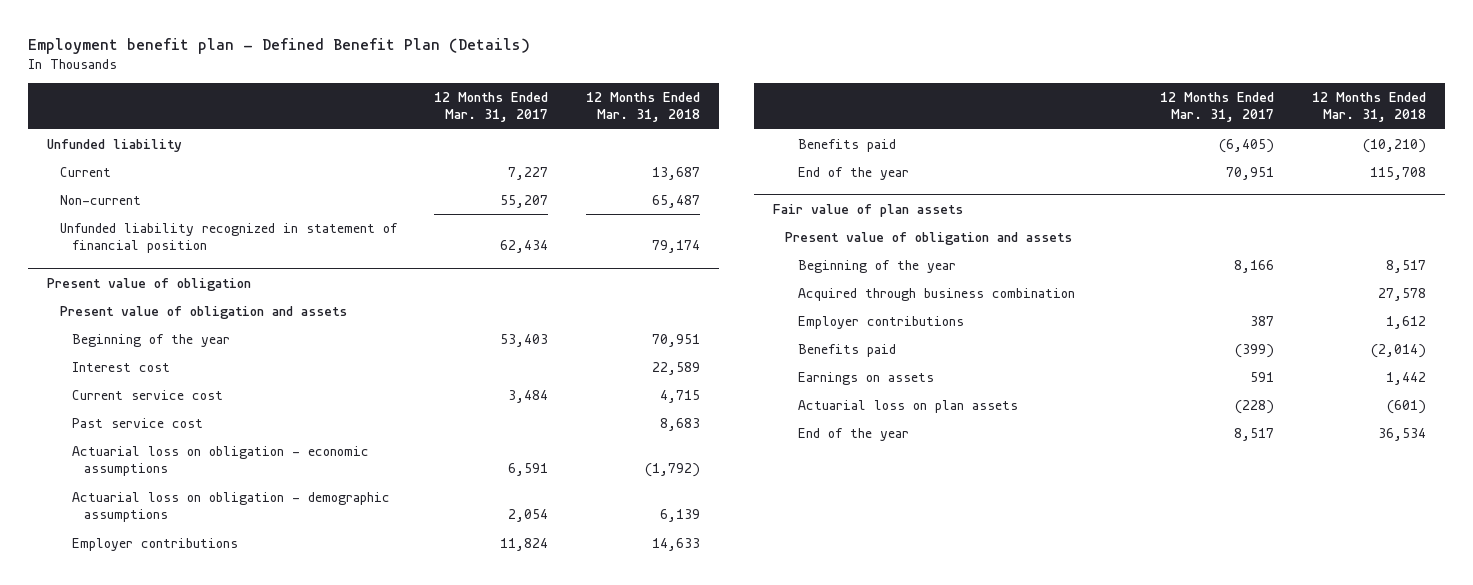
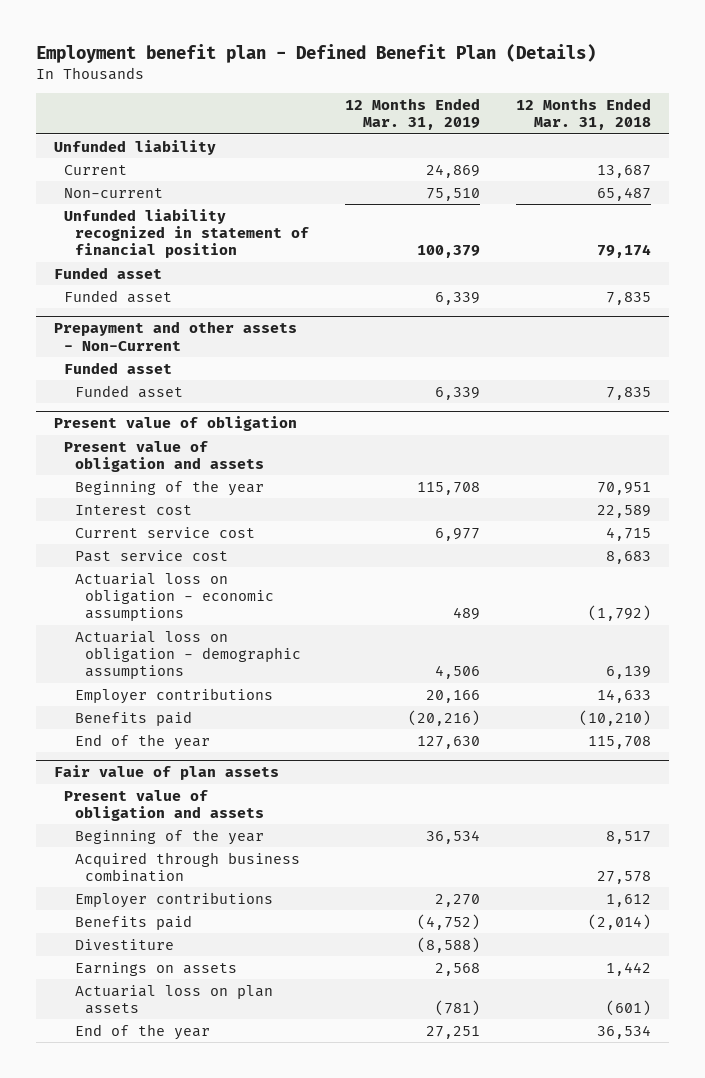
[434,91,549,123] 12 Months Ended Mar. 31, 2017 -> none
none -> [344,97,480,131] 12 Months Ended Mar. 31, 2019
none -> [53,266,162,279] Funded asset
none -> [64,289,173,303] Funded asset
none -> [53,321,297,351] Prepayment and other assets - Non-Current
none -> [64,361,173,374] Funded asset
none -> [74,384,183,398] Funded asset
none -> [74,938,174,950] Divestiture

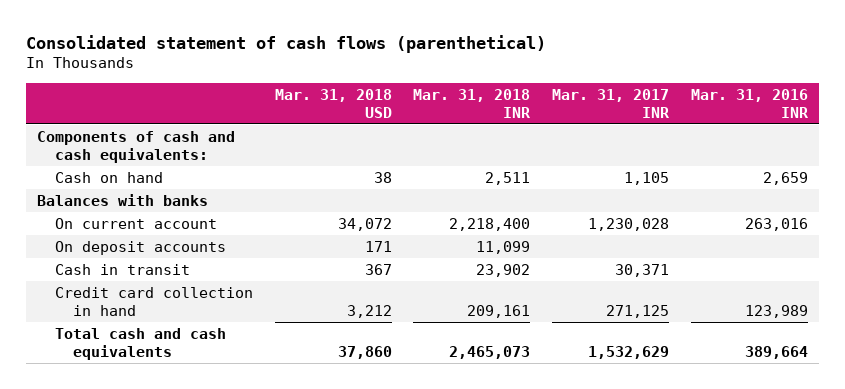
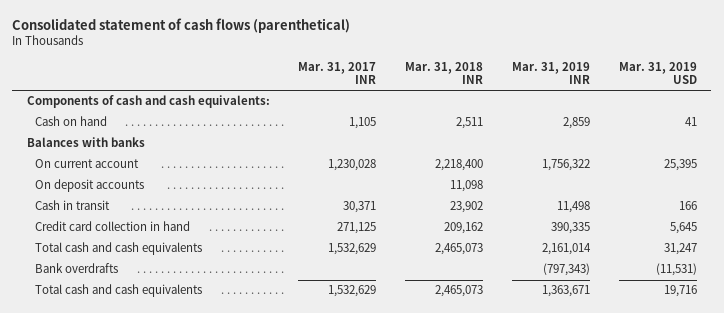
[274,88,392,118] Mar. 31, 2018 USD -> none
[691,88,810,118] Mar. 31, 2016 INR -> none
none -> [512,61,591,85] Mar. 31, 2019 INR
none -> [619,61,698,85] Mar. 31, 2019 USD
[476,240,531,254] 11,099 -> [450,180,484,193] 11,098
[467,304,531,318] 209,161 -> [444,222,484,235] 209,162
none -> [35,263,119,274] Bank overdrafts
none -> [35,284,203,298] Total cash and cash equivalents

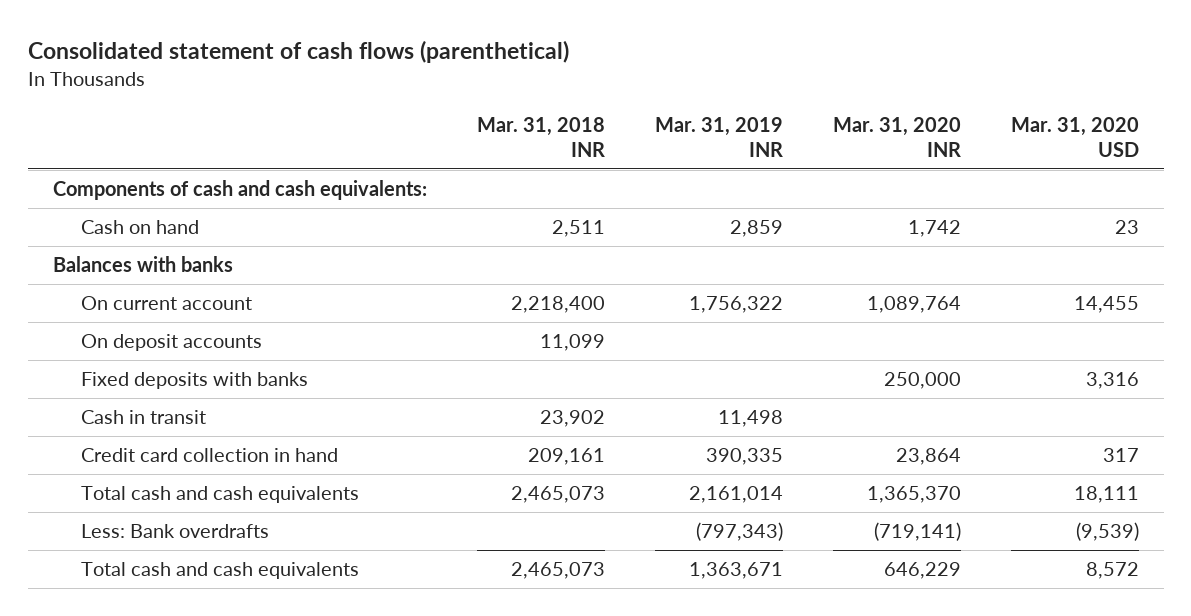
[298,61,377,85] Mar. 31, 2017 INR -> none
[619,61,698,85] Mar. 31, 2019 USD -> none
none -> [832,116,961,158] Mar. 31, 2020 INR
none -> [1010,116,1139,158] Mar. 31, 2020 USD
[450,180,484,193] 11,098 -> [539,333,605,351] 11,099
none -> [80,371,308,389] Fixed deposits with banks
[444,222,484,235] 209,162 -> [527,447,605,465] 209,161
[35,263,119,274] Bank overdrafts -> [80,523,269,538] Less: Bank overdrafts

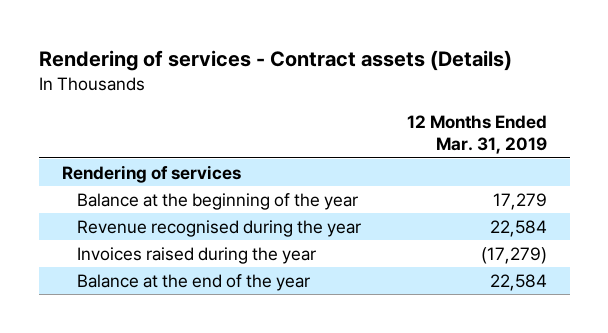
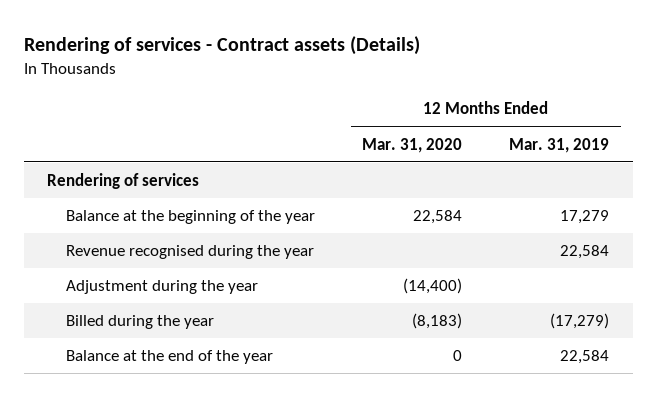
none -> [362,137,463,153] Mar. 31, 2020
none -> [66,280,259,295] Adjustment during the year
[76,246,316,264] Invoices raised during the year -> [66,315,215,330] Billed during the year

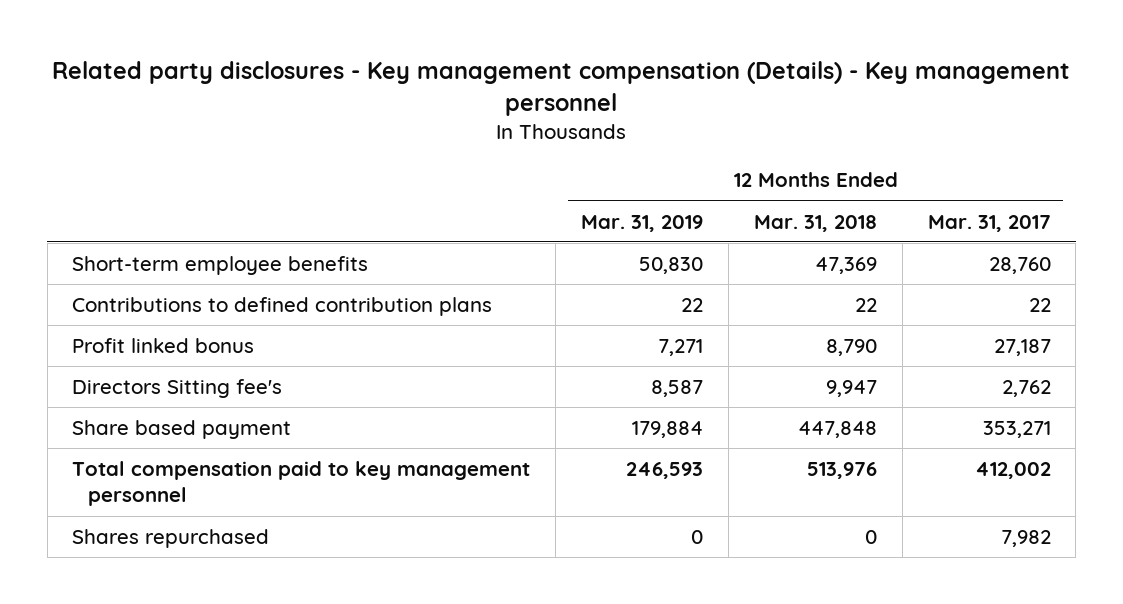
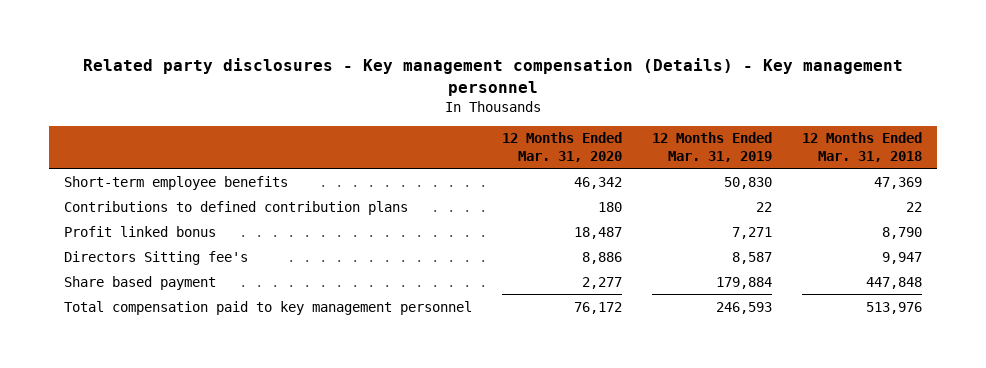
[927,214,1051,232] Mar. 31, 2017 -> none
none -> [501,132,622,163] 12 Months Ended Mar. 31, 2020
[72,528,270,548] Shares repurchased -> none

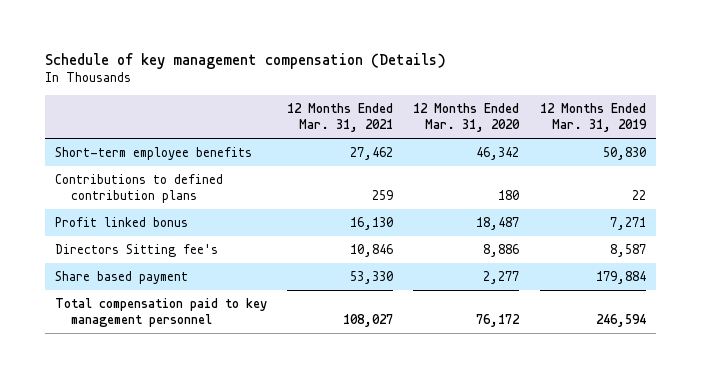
[82,57,903,96] Related party disclosures - Key management compensation (Details) - Key management personnel -> [44,52,446,69] Schedule of key management compensation (Details)
[801,132,922,163] 12 Months Ended Mar. 31, 2018 -> none
none -> [287,102,394,133] 12 Months Ended Mar. 31, 2021
[715,301,772,314] 246,593 -> [595,314,646,328] 246,594

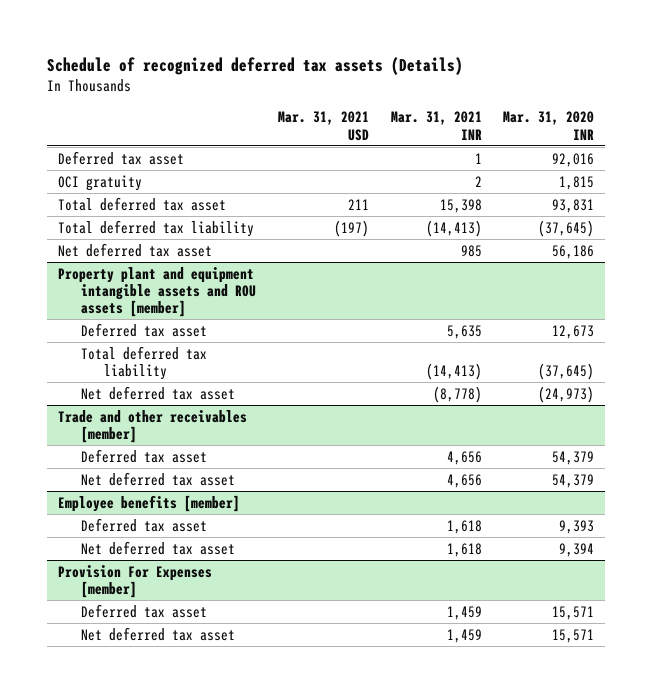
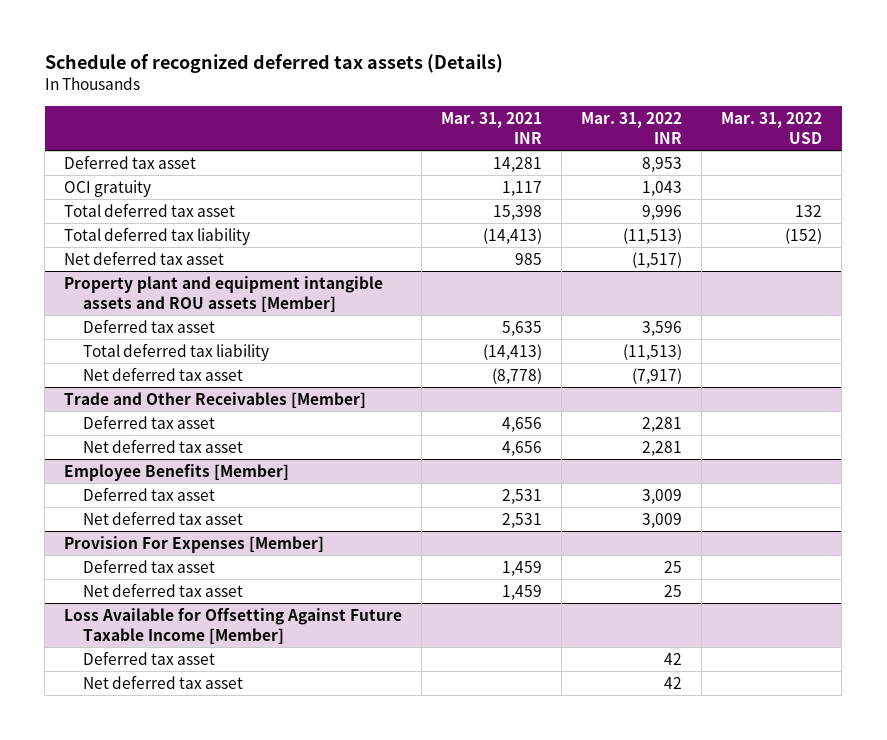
[277,111,369,141] Mar. 31, 2021 USD -> none
[503,111,595,140] Mar. 31, 2020 INR -> none
none -> [581,111,683,144] Mar. 31, 2022 INR
none -> [721,111,823,144] Mar. 31, 2022 USD
[474,152,482,164] 1 -> [493,156,543,172] 14,281
[474,175,482,187] 2 -> [502,180,543,196] 1,117
[58,266,257,318] Property plant and equipment intangible assets and ROU assets [member] -> [64,275,384,312] Property plant and equipment intangible assets and ROU assets [Member]
[58,409,248,443] Trade and other receivables [member] -> [64,391,367,408] Trade and Other Receivables [Member]
[58,494,241,512] Employee benefits [member] -> [64,463,290,481] Employee Benefits [Member]
[446,519,482,534] 1,618 -> [502,488,543,504] 2,531
[446,542,482,557] 1,618 -> [502,512,543,528] 2,531
[58,564,213,598] Provision For Expenses [member] -> [64,535,325,553] Provision For Expenses [Member]
none -> [64,607,403,644] Loss Available for Offsetting Against Future Taxable Income [Member]
none -> [83,650,216,665] Deferred tax asset
none -> [83,674,244,689] Net deferred tax asset

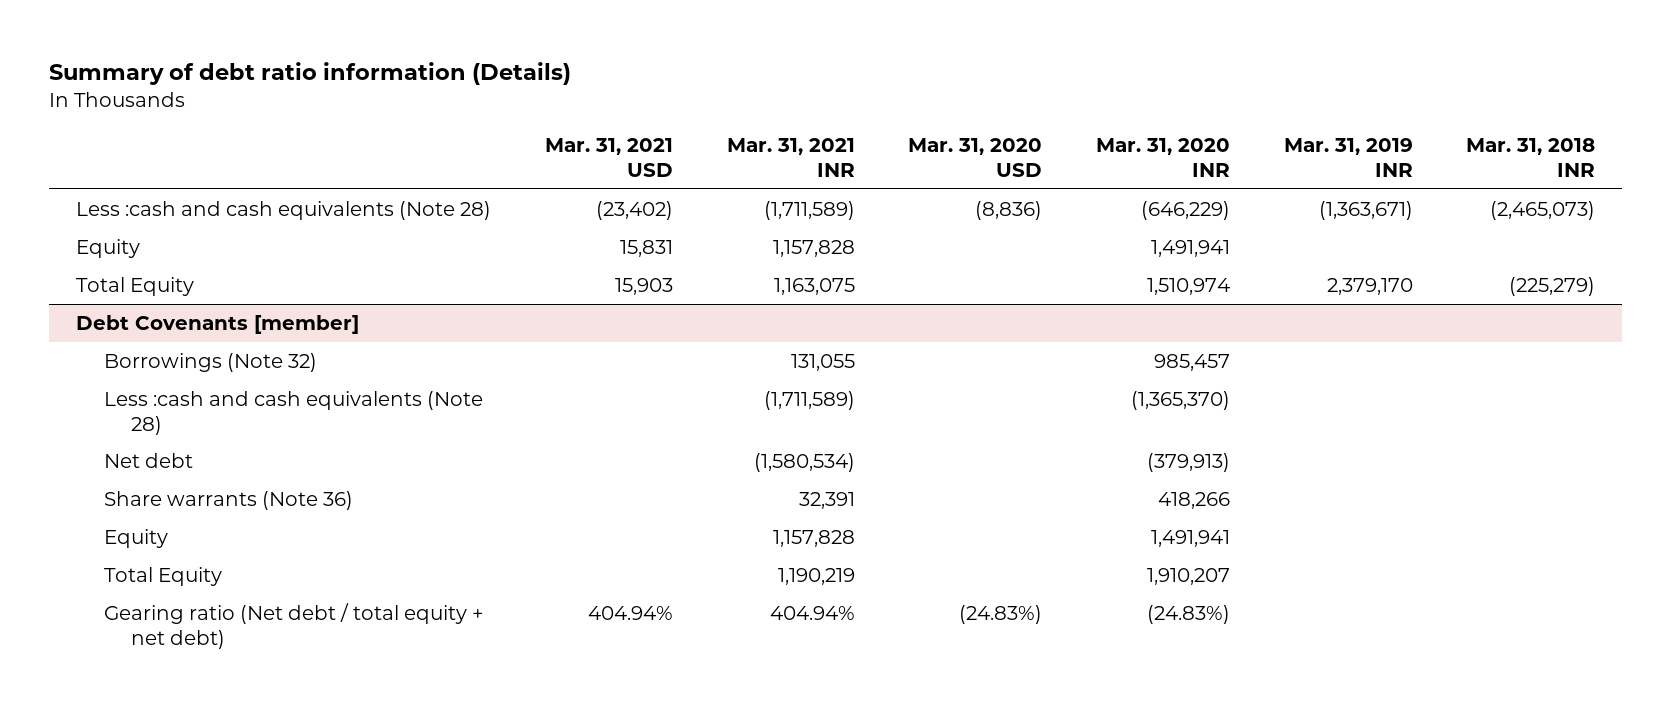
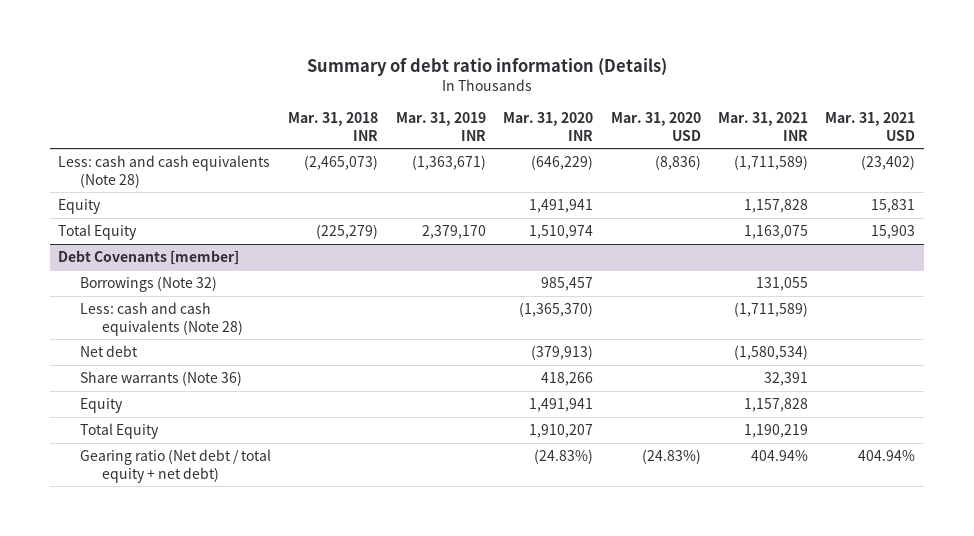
[76,200,492,220] Less :cash and cash equivalents (Note 28) -> [58,155,271,188] Less: cash and cash equivalents (Note 28)
[103,390,483,435] Less :cash and cash equivalents (Note 28) -> [80,302,243,336] Less: cash and cash equivalents (Note 28)

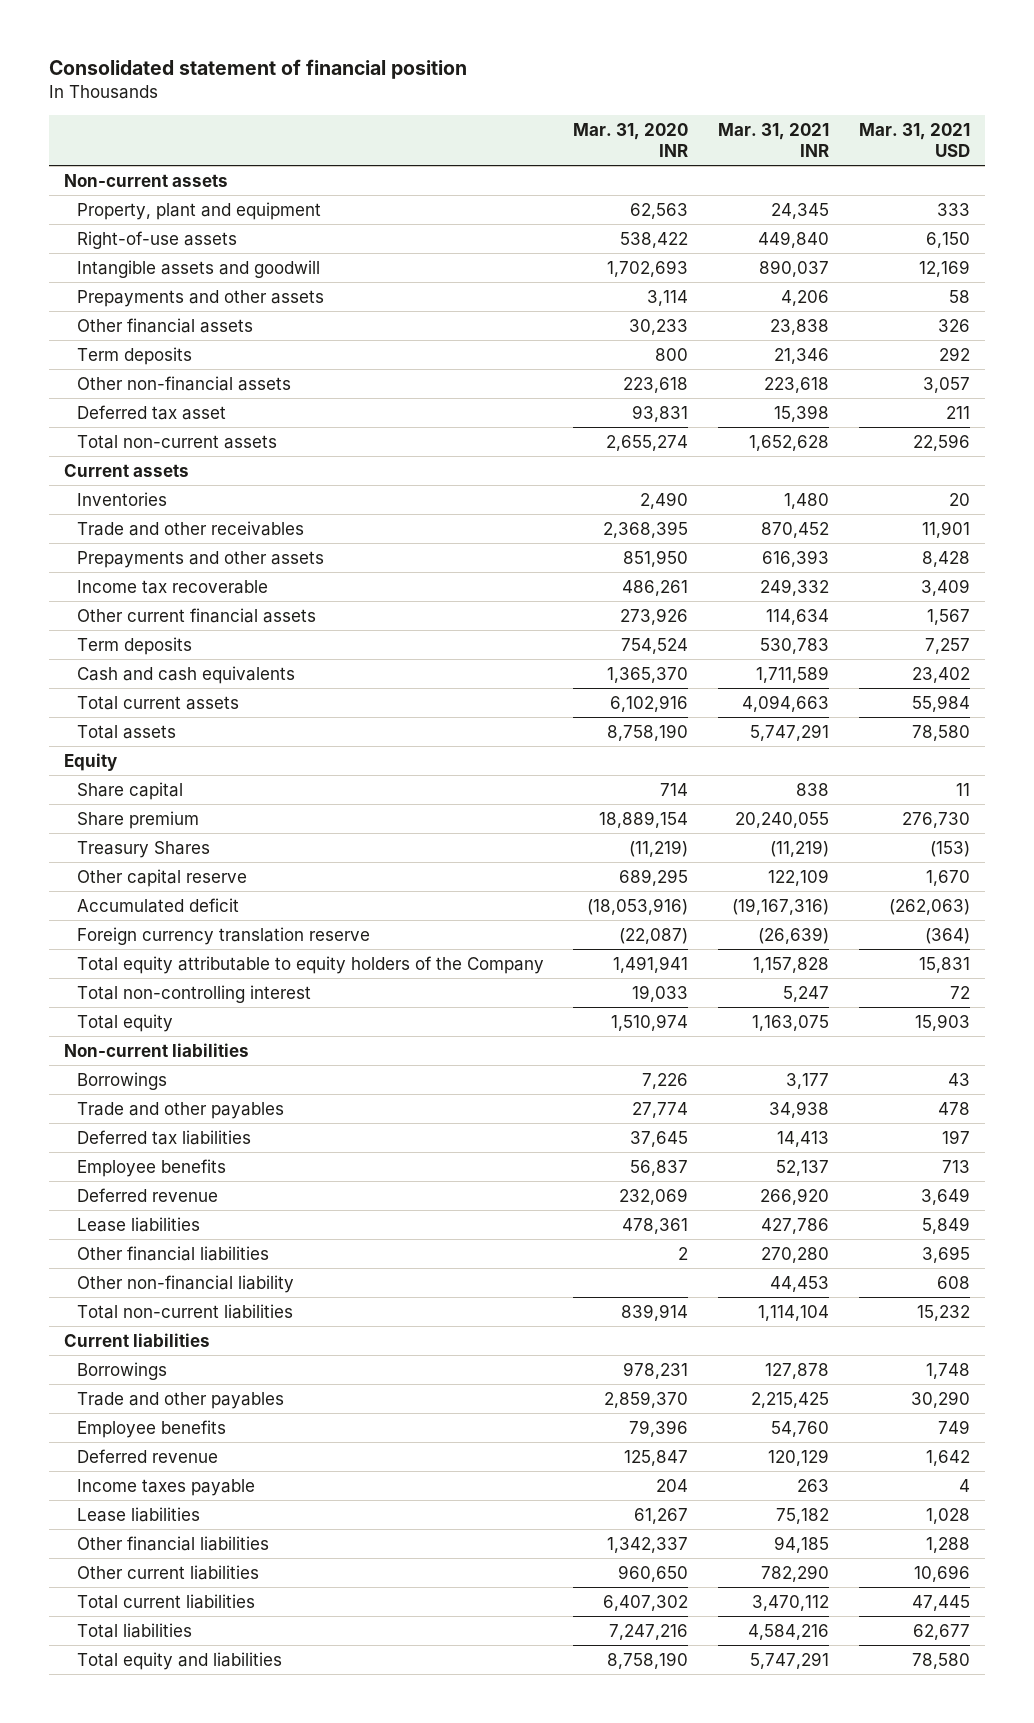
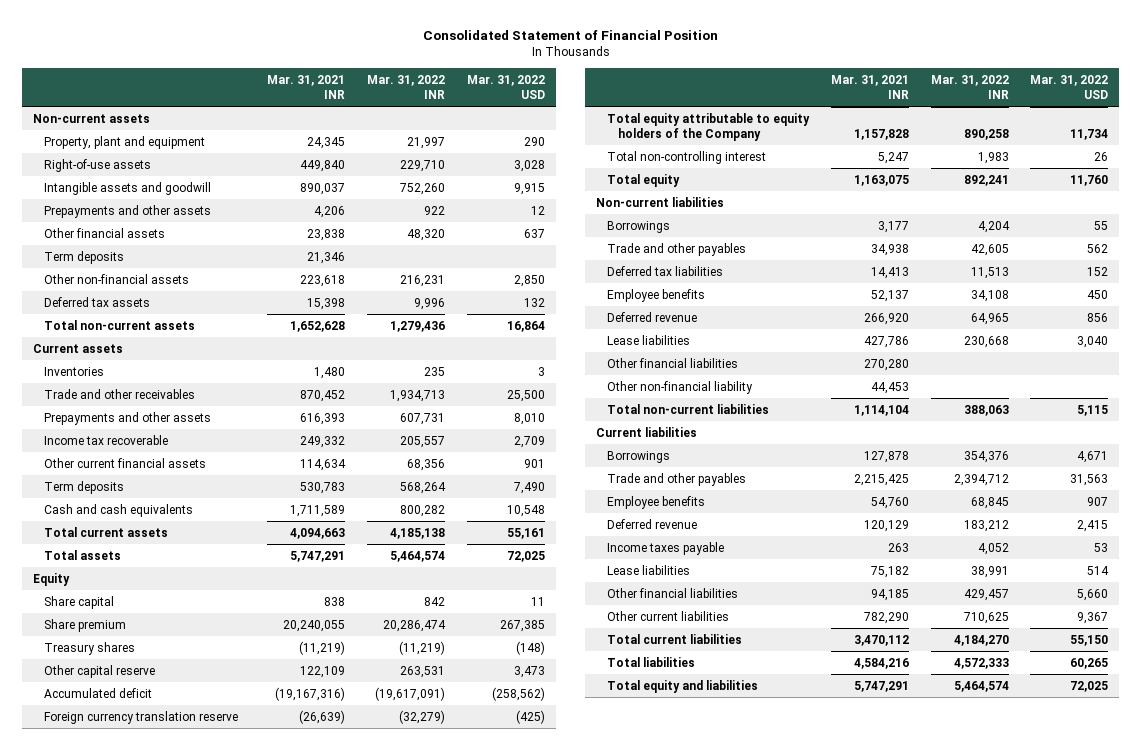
[49,59,468,80] Consolidated statement of financial position -> [422,30,718,41] Consolidated Statement of Financial Position
[573,122,689,157] Mar. 31, 2020 INR -> none
[858,122,970,157] Mar. 31, 2021 USD -> none
none -> [367,75,446,99] Mar. 31, 2022 INR
none -> [466,75,545,99] Mar. 31, 2022 USD
[76,404,226,420] Deferred tax asset -> [43,296,150,307] Deferred tax assets
[76,840,210,858] Treasury Shares -> [43,641,135,655] Treasury shares

